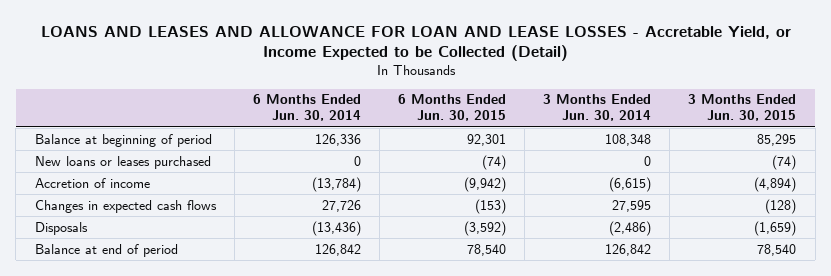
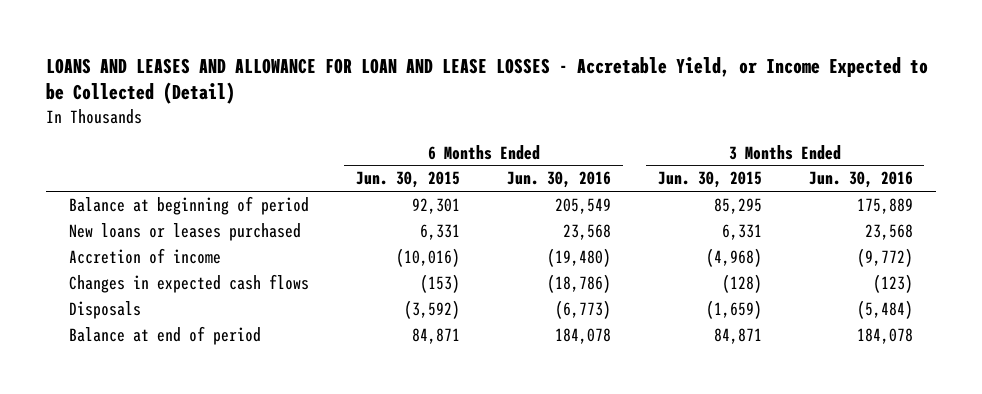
[252,94,361,122] 6 Months Ended Jun. 30, 2014 -> none
[543,94,652,122] 3 Months Ended Jun. 30, 2014 -> none
none -> [506,171,611,189] Jun. 30, 2016
none -> [808,171,913,189] Jun. 30, 2016
[482,154,507,170] (74) -> [420,223,461,240] 6,331
[772,154,797,170] (74) -> [721,223,762,240] 6,331
[464,176,507,192] (9,942) -> [396,247,461,267] (10,016)
[754,176,797,192] (4,894) -> [705,247,762,267] (4,968)
[467,243,507,256] 78,540 -> [412,327,461,344] 84,871
[757,243,797,256] 78,540 -> [713,327,762,344] 84,871

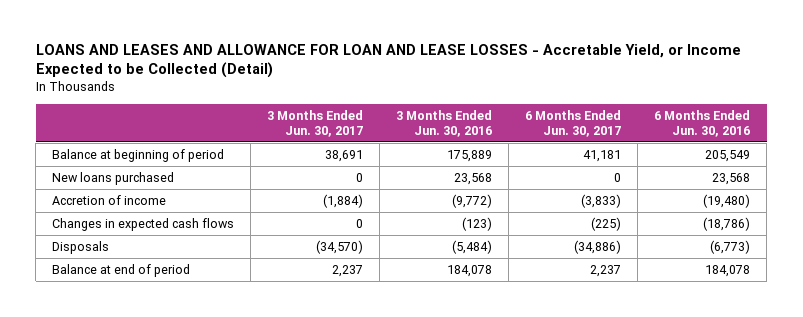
[356,171,461,189] Jun. 30, 2015 -> none
[657,171,762,189] Jun. 30, 2015 -> none
none -> [267,109,364,137] 3 Months Ended Jun. 30, 2017
none -> [525,109,622,137] 6 Months Ended Jun. 30, 2017
[69,222,302,241] New loans or leases purchased -> [52,171,175,185] New loans purchased

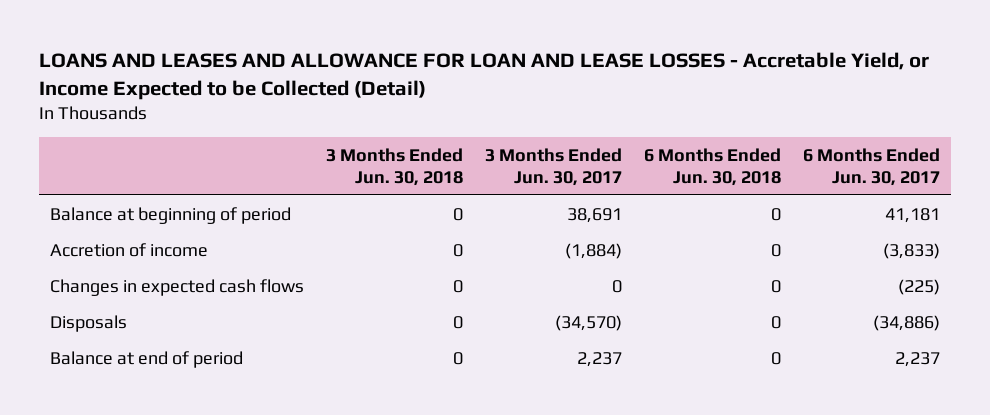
[396,109,493,137] 3 Months Ended Jun. 30, 2016 -> none
[654,109,751,137] 6 Months Ended Jun. 30, 2016 -> none
none -> [325,147,463,186] 3 Months Ended Jun. 30, 2018
none -> [643,147,781,186] 6 Months Ended Jun. 30, 2018
[52,171,175,185] New loans purchased -> none

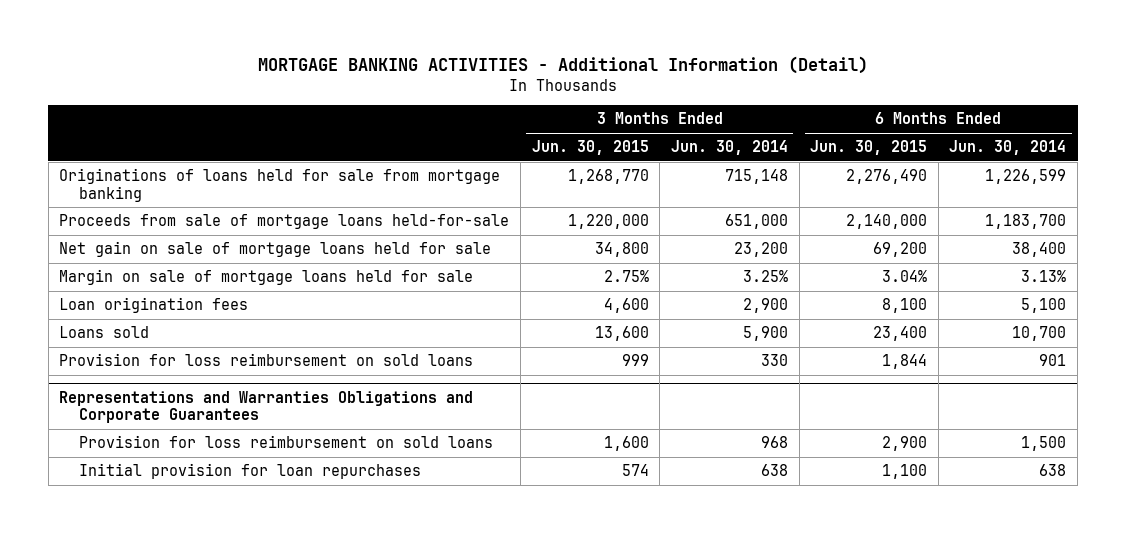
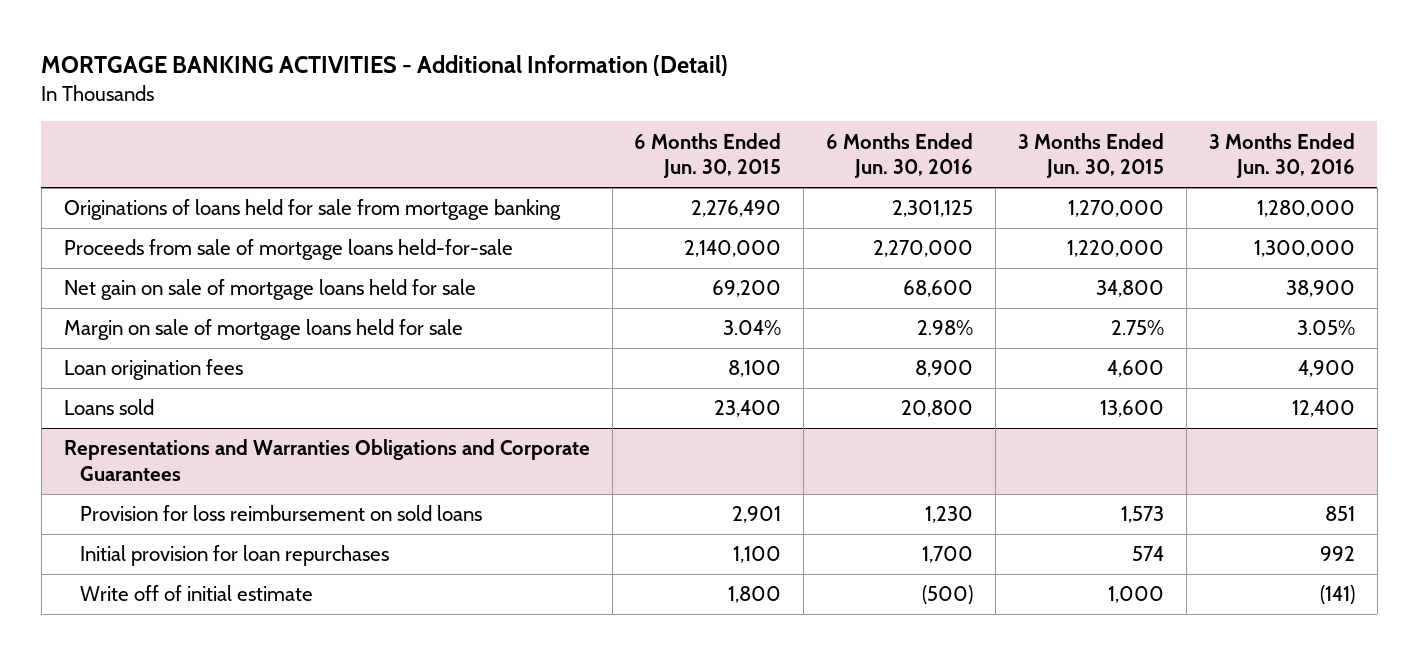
[670,140,788,156] Jun. 30, 2014 -> none
[949,140,1067,156] Jun. 30, 2014 -> none
none -> [826,132,974,179] 6 Months Ended Jun. 30, 2016
none -> [1208,132,1355,179] 3 Months Ended Jun. 30, 2016
[567,169,649,185] 1,268,770 -> [1067,200,1164,218] 1,270,000
[59,353,474,367] Provision for loss reimbursement on sold loans -> none
[603,436,649,452] 1,600 -> [1120,506,1164,524] 1,573
[882,436,928,452] 2,900 -> [732,506,782,524] 2,901
none -> [79,585,313,602] Write off of initial estimate

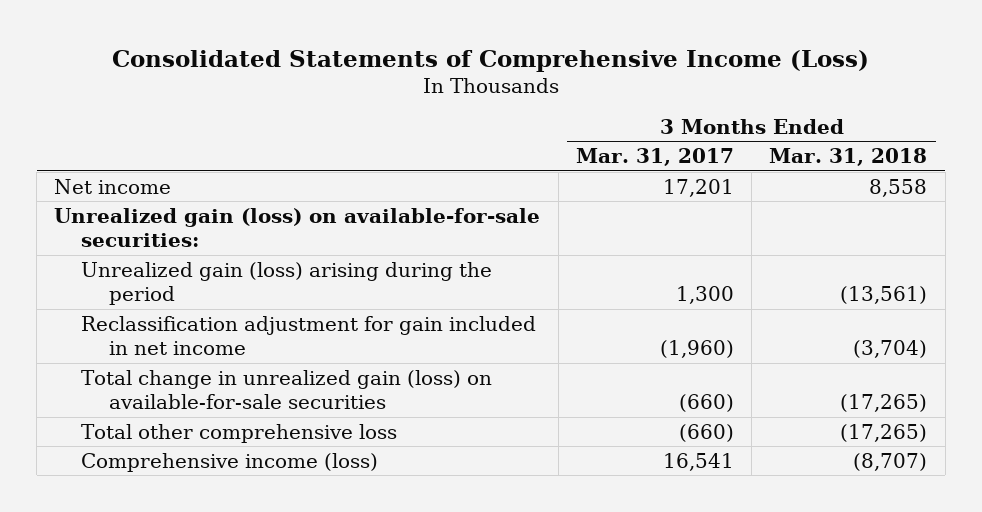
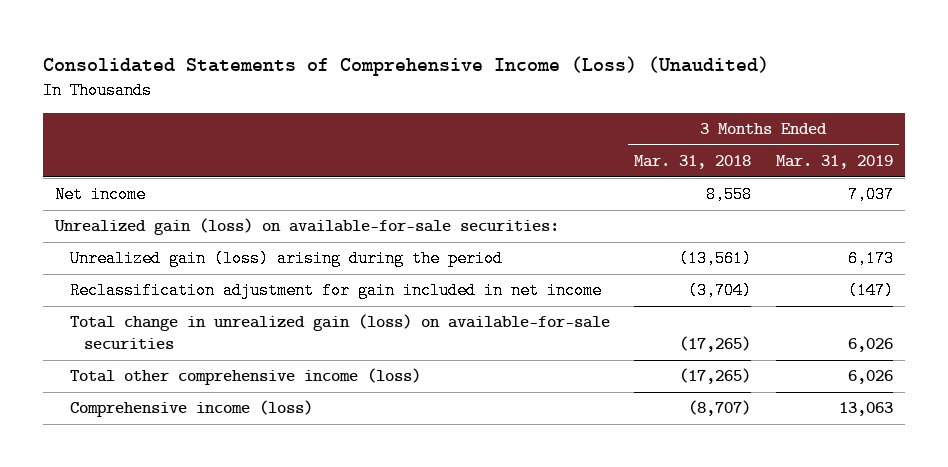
[111,49,869,72] Consolidated Statements of Comprehensive Income (Loss) -> [43,55,770,76] Consolidated Statements of Comprehensive Income (Loss) (Unaudited)
[575,148,734,167] Mar. 31, 2017 -> none
none -> [775,155,893,170] Mar. 31, 2019
[81,423,398,443] Total other comprehensive loss -> [69,368,421,386] Total other comprehensive income (loss)

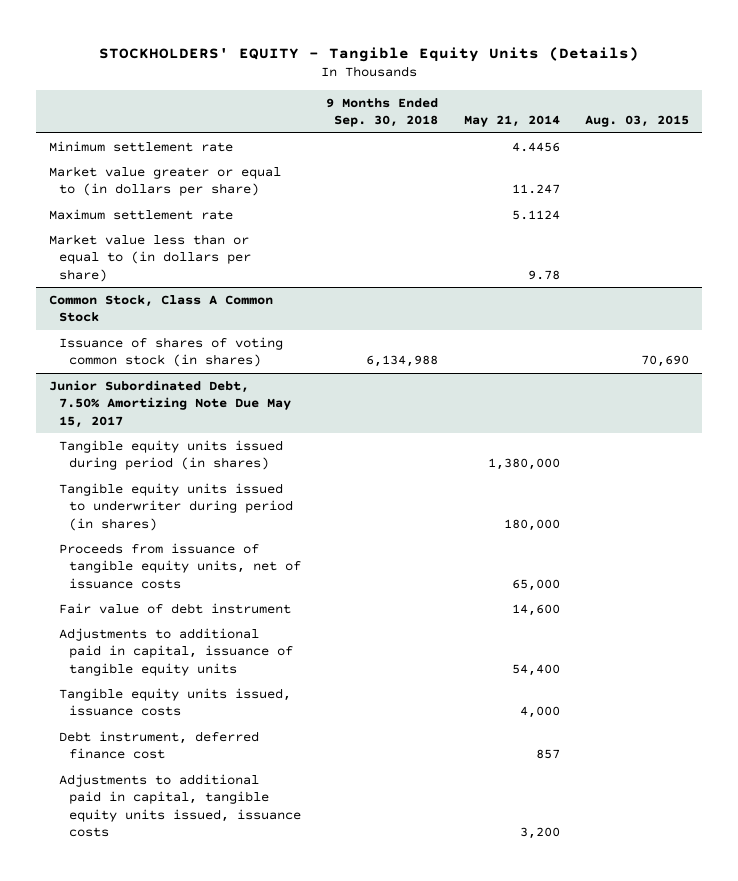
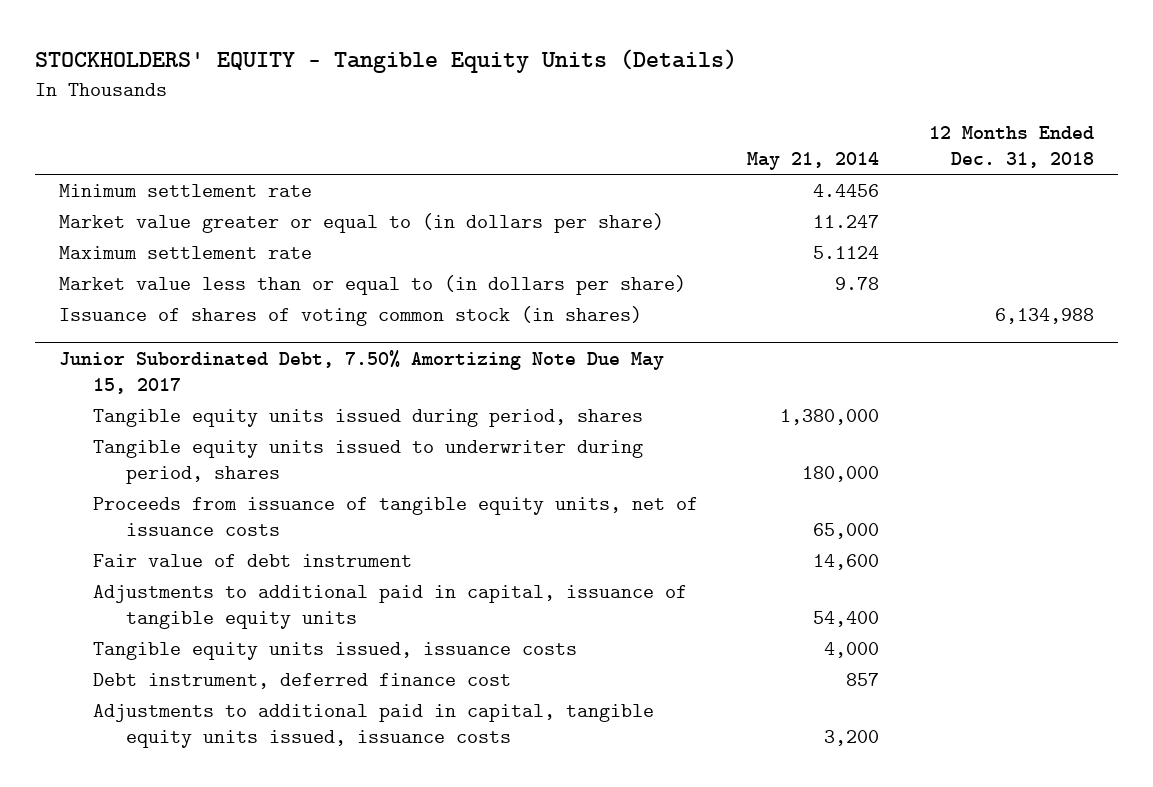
[326,97,439,128] 9 Months Ended Sep. 30, 2018 -> none
[584,115,689,128] Aug. 03, 2015 -> none
none -> [928,126,1094,169] 12 Months Ended Dec. 31, 2018
[48,294,273,323] Common Stock, Class A Common Stock -> none
[59,439,284,471] Tangible equity units issued during period (in shares) -> [92,409,643,428] Tangible equity units issued during period, shares
[59,482,294,531] Tangible equity units issued to underwriter during period (in shares) -> [92,440,643,485] Tangible equity units issued to underwriter during period, shares

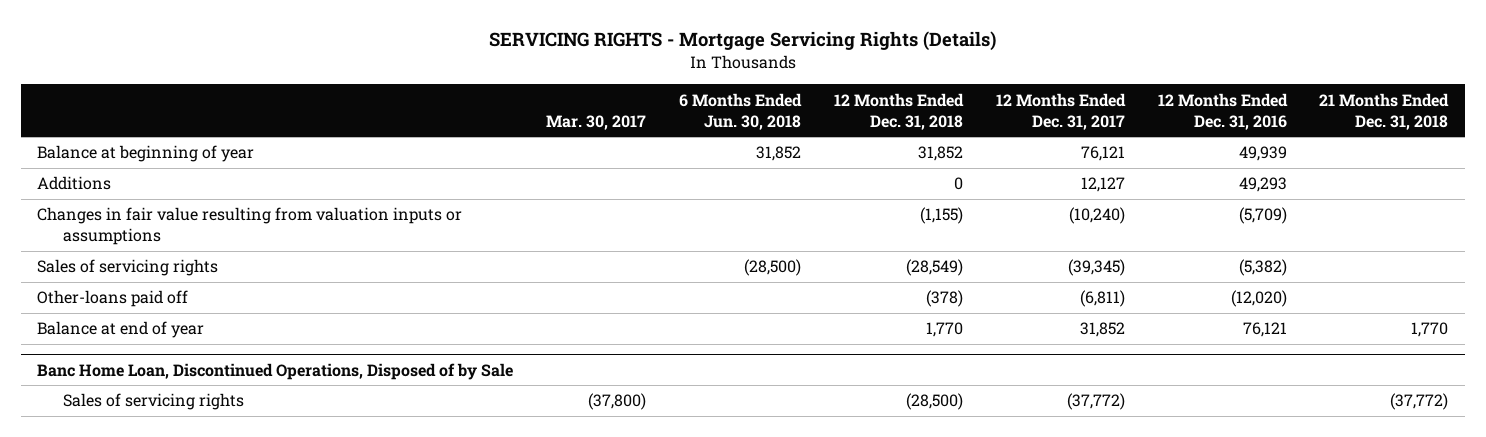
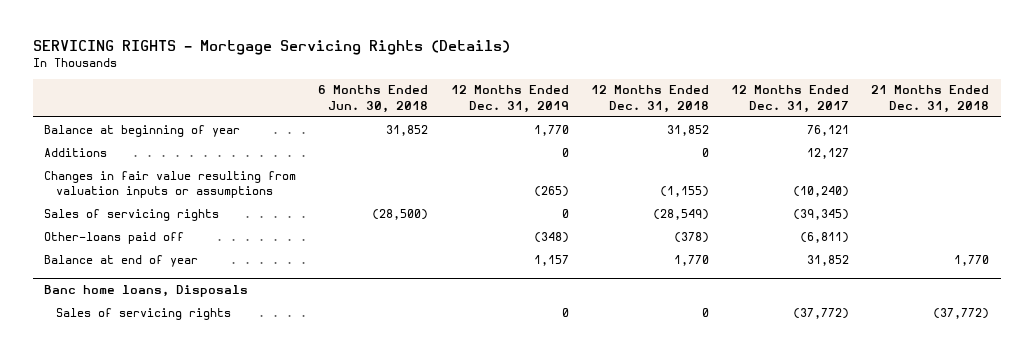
[546,114,647,130] Mar. 30, 2017 -> none
[1157,92,1288,130] 12 Months Ended Dec. 31, 2016 -> none
none -> [450,85,569,113] 12 Months Ended Dec. 31, 2019
[37,362,514,380] Banc Home Loan, Discontinued Operations, Disposed of by Sale -> none
none -> [44,285,249,298] Banc home loans, Disposals
[905,393,963,411] (28,500) -> [701,307,709,317] 0

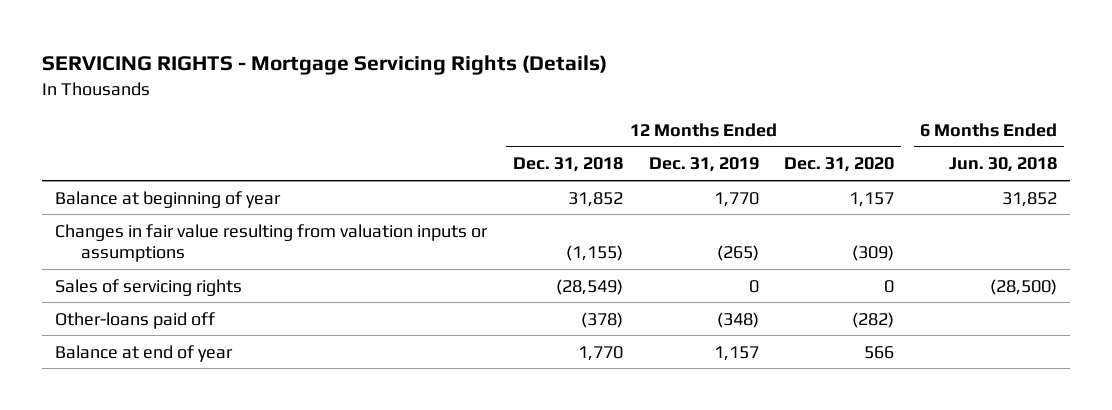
[731,85,850,113] 12 Months Ended Dec. 31, 2017 -> none
[871,85,990,113] 21 Months Ended Dec. 31, 2018 -> none
none -> [784,157,895,173] Dec. 31, 2020
[44,147,108,157] Additions -> none
[44,285,249,298] Banc home loans, Disposals -> none
[55,307,231,320] Sales of servicing rights -> none

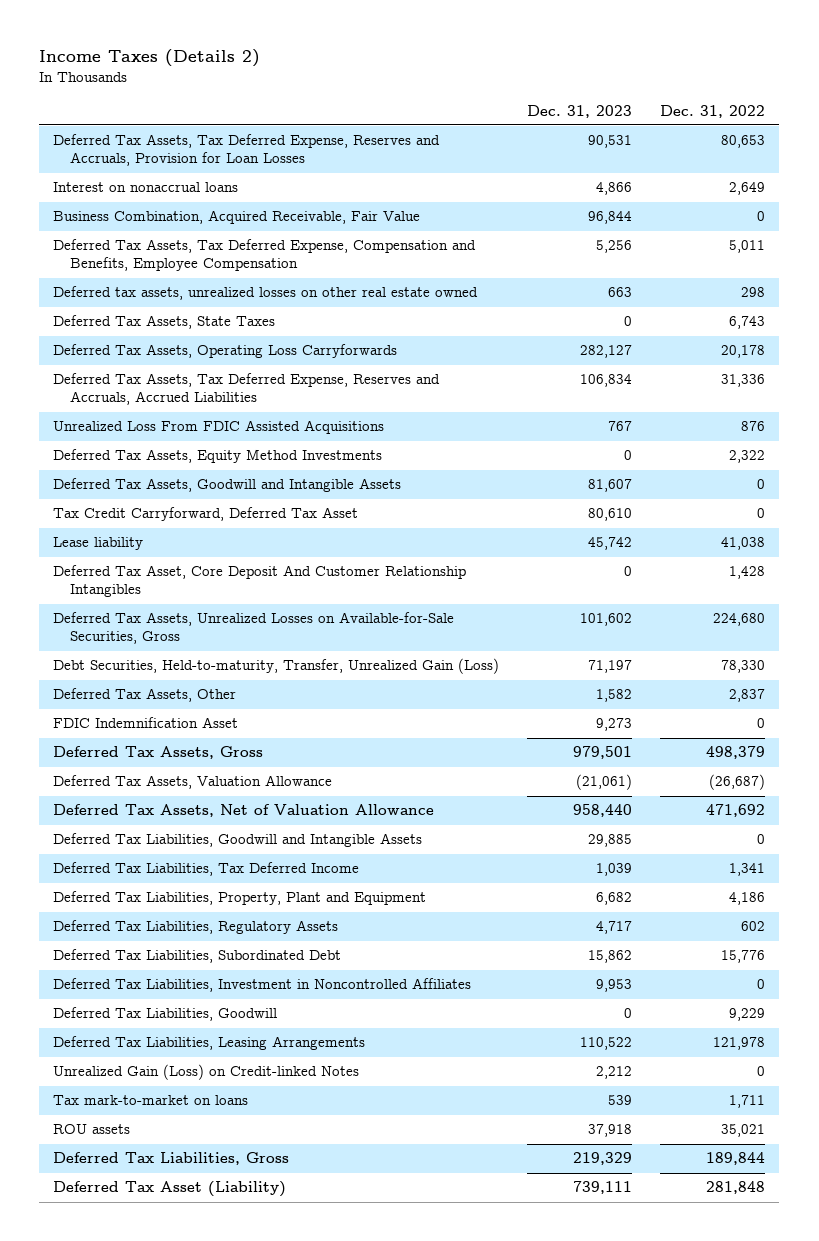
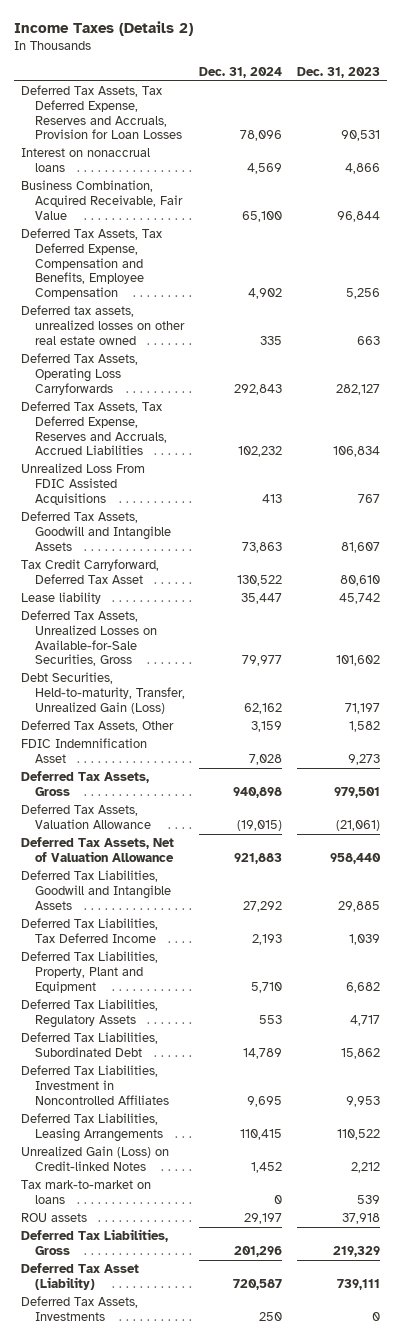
[660,104,766,118] Dec. 31, 2022 -> none
none -> [199,66,283,78] Dec. 31, 2024
[53,315,276,330] Deferred Tax Assets, State Taxes -> none
[53,449,383,464] Deferred Tax Assets, Equity Method Investments -> none
[53,565,467,598] Deferred Tax Asset, Core Deposit And Customer Relationship Intangibles -> none
[53,1007,278,1022] Deferred Tax Liabilities, Goodwill -> none
none -> [20,1296,138,1322] Deferred Tax Assets, Investments

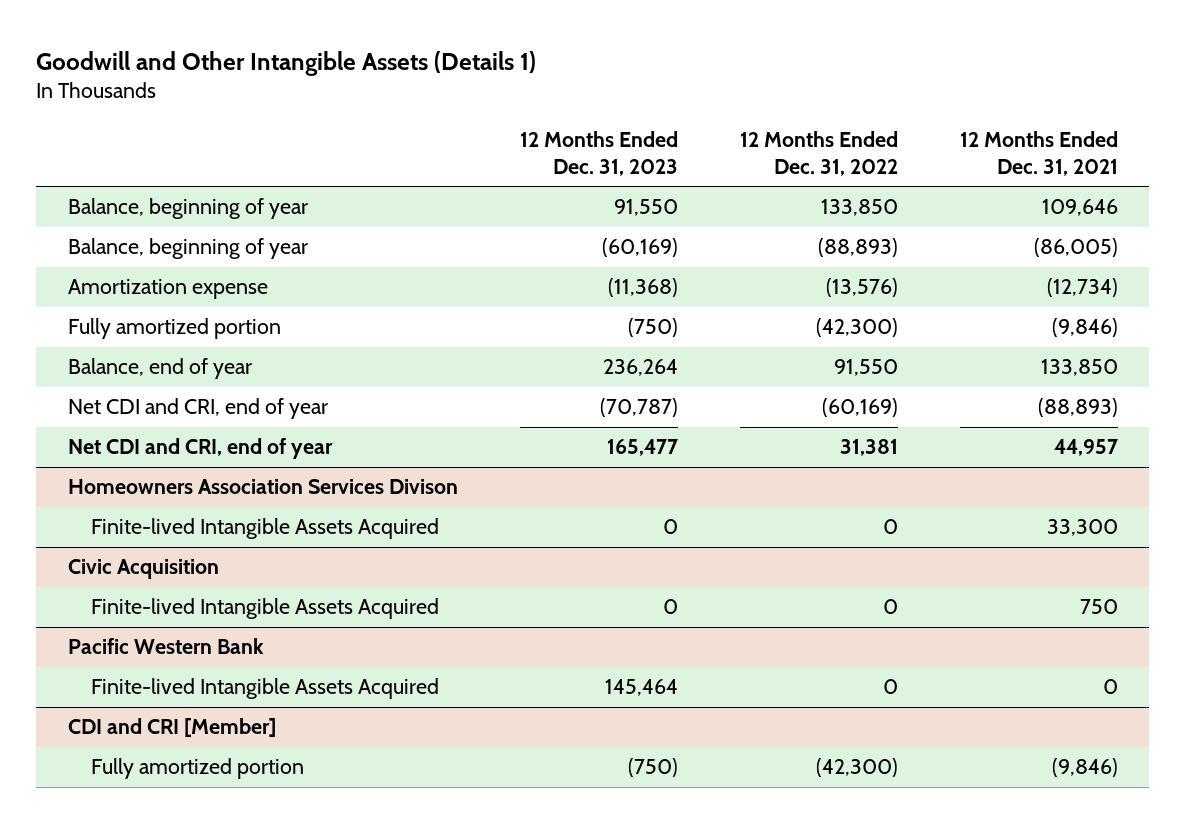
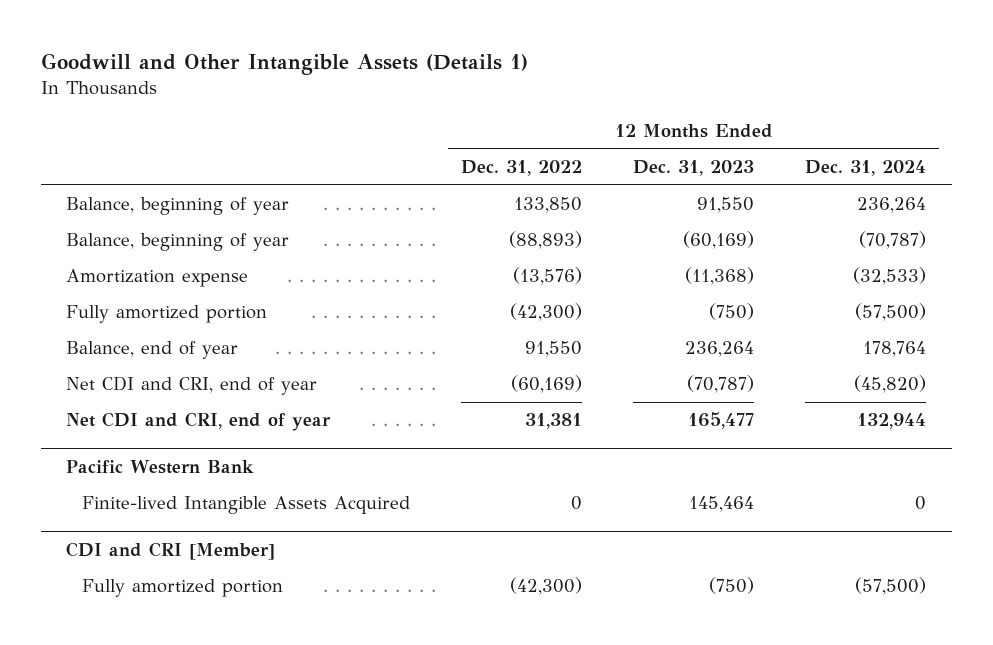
[960,130,1119,176] 12 Months Ended Dec. 31, 2021 -> none
none -> [805,159,927,176] Dec. 31, 2024
[67,479,458,495] Homeowners Association Services Divison -> none
[91,518,440,540] Finite-lived Intangible Assets Acquired -> none
[67,559,219,580] Civic Acquisition -> none
[91,598,440,620] Finite-lived Intangible Assets Acquired -> none

